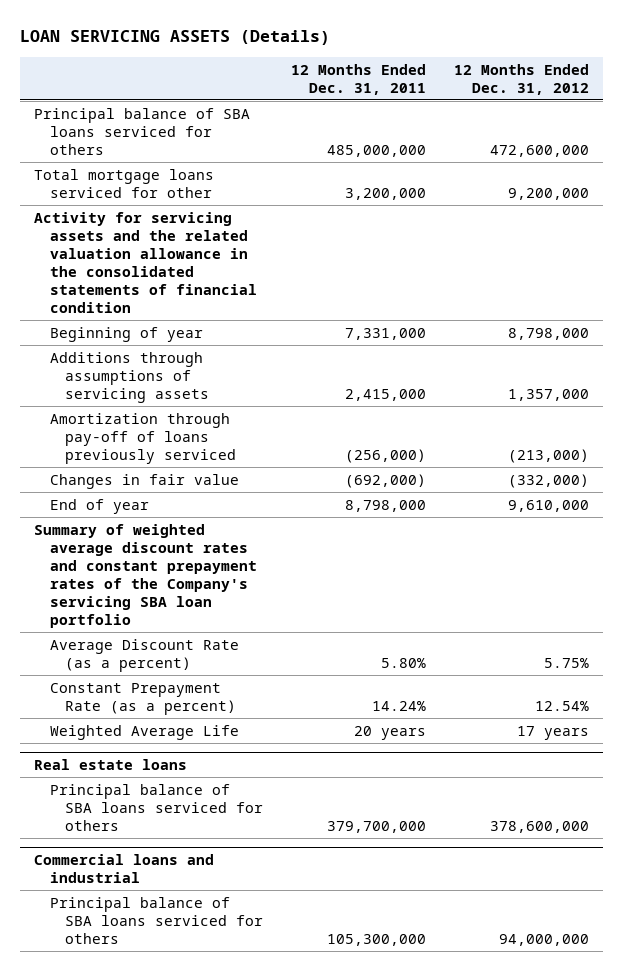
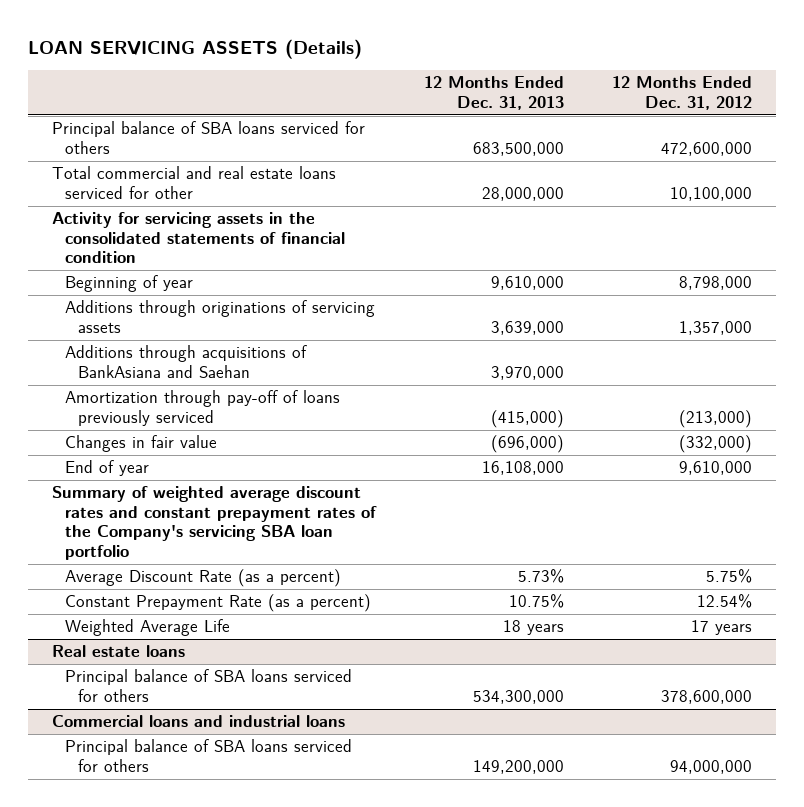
[291,63,427,95] 12 Months Ended Dec. 31, 2011 -> none
none -> [423,76,564,110] 12 Months Ended Dec. 31, 2013
[33,168,214,198] Total mortgage loans serviced for other -> [52,166,337,199] Total commercial and real estate loans serviced for other
[508,187,590,200] 9,200,000 -> [669,186,752,201] 10,100,000
[33,211,257,313] Activity for servicing assets and the related valuation allowance in the consolidated statements of financial condition -> [52,212,345,264] Activity for servicing assets in the consolidated statements of financial condition
[49,351,210,403] Additions through assumptions of servicing assets -> [64,300,375,333] Additions through originations of servicing assets
none -> [64,345,307,378] Additions through acquisitions of BankAsiana and Saehan
[33,853,214,883] Commercial loans and industrial -> [52,715,346,728] Commercial loans and industrial loans

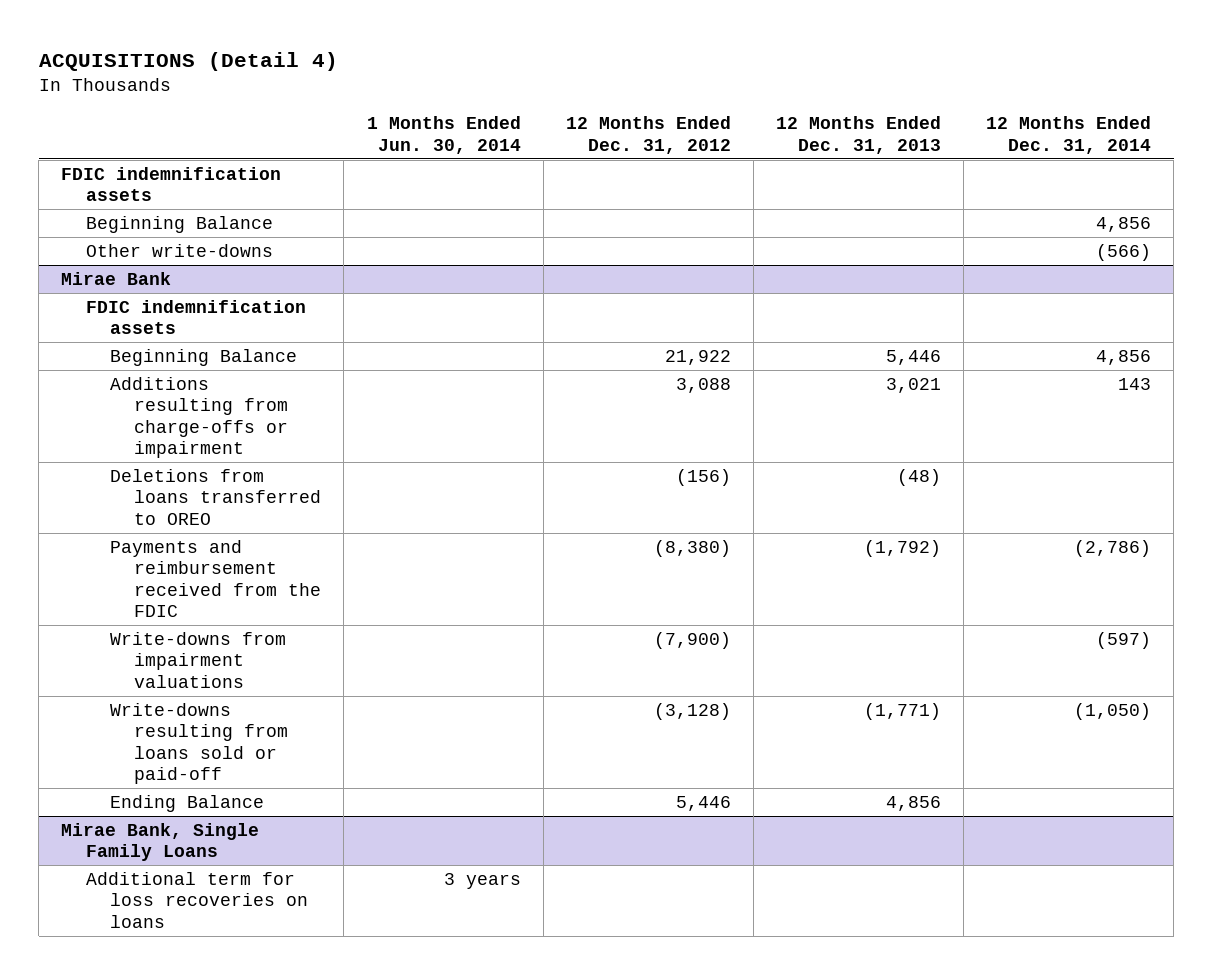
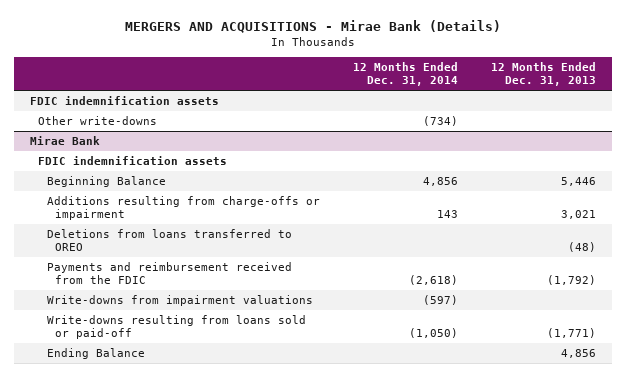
[38,51,338,71] ACQUISITIONS (Detail 4) -> [125,20,502,34] MERGERS AND ACQUISITIONS - Mirae Bank (Details)
[366,116,521,154] 1 Months Ended Jun. 30, 2014 -> none
[565,116,731,154] 12 Months Ended Dec. 31, 2012 -> none
[85,215,273,233] Beginning Balance -> none
[1096,243,1152,261] (566) -> [422,116,458,127] (734)
[1074,539,1152,557] (2,786) -> [408,275,458,286] (2,618)
[61,822,260,862] Mirae Bank, Single Family Loans -> none
[85,871,308,928] Additional term for loss recoveries on loans -> none

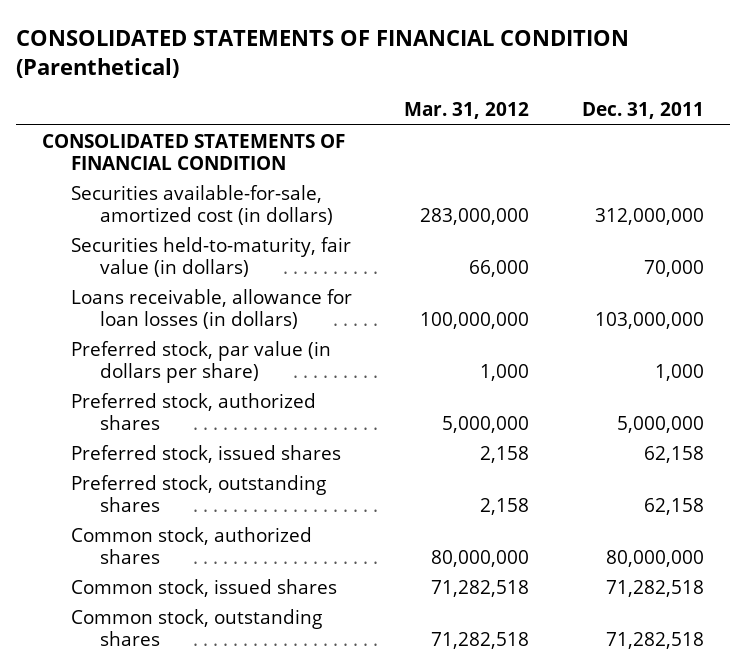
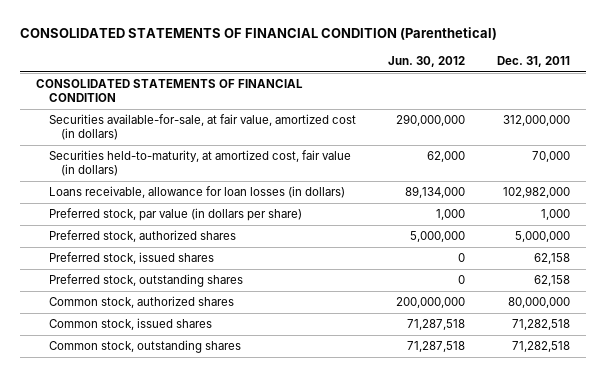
[404,102,530,120] Mar. 31, 2012 -> none
none -> [387,55,465,67] Jun. 30, 2012
[70,184,333,225] Securities available-for-sale, amortized cost (in dollars) -> [48,114,356,141] Securities available-for-sale, at fair value, amortized cost (in dollars)
[70,236,351,277] Securities held-to-maturity, fair value (in dollars) -> [48,150,351,177] Securities held-to-maturity, at amortized cost, fair value (in dollars)
[594,311,704,329] 103,000,000 -> [502,186,570,199] 102,982,000

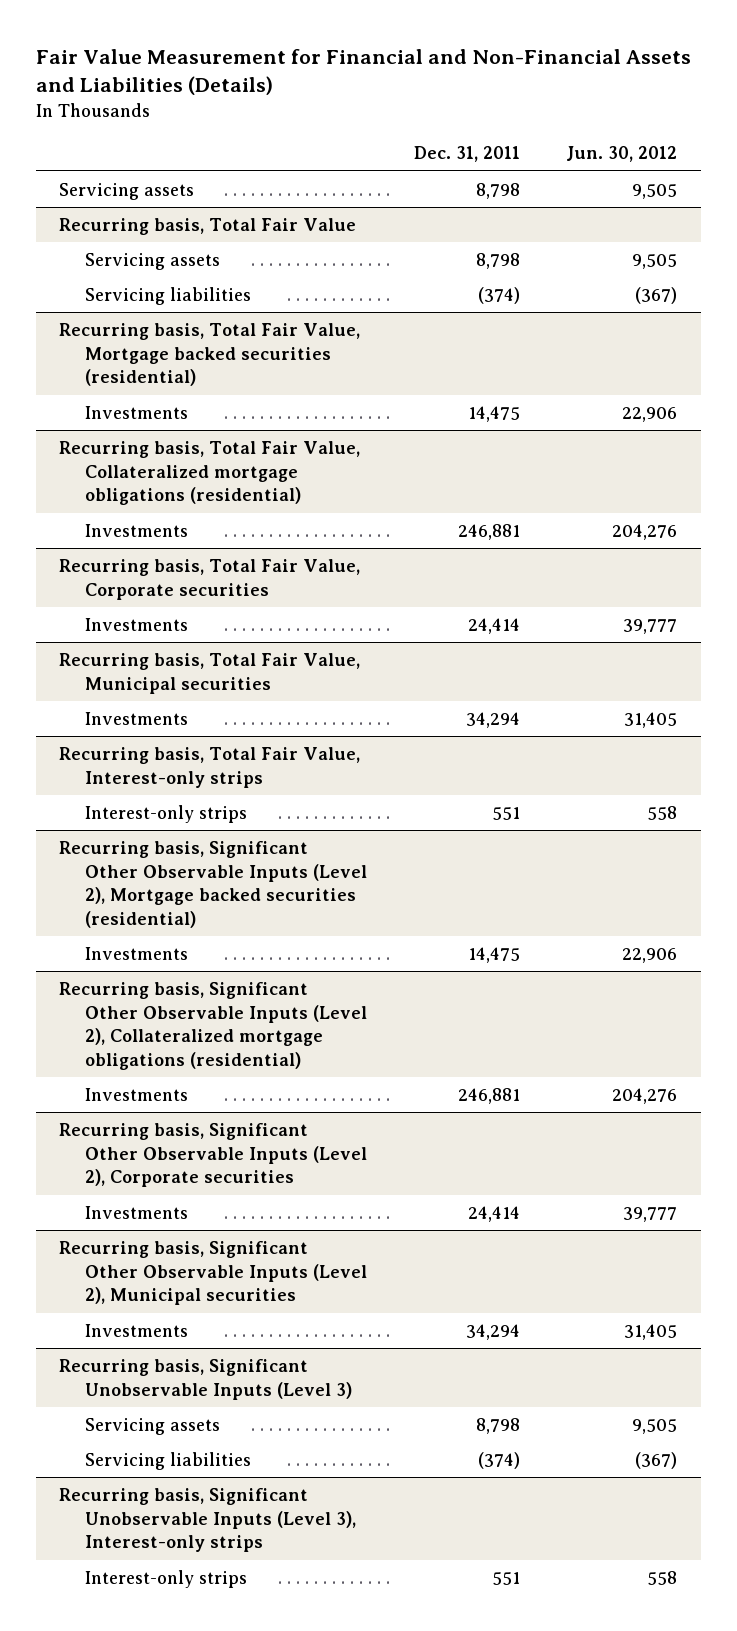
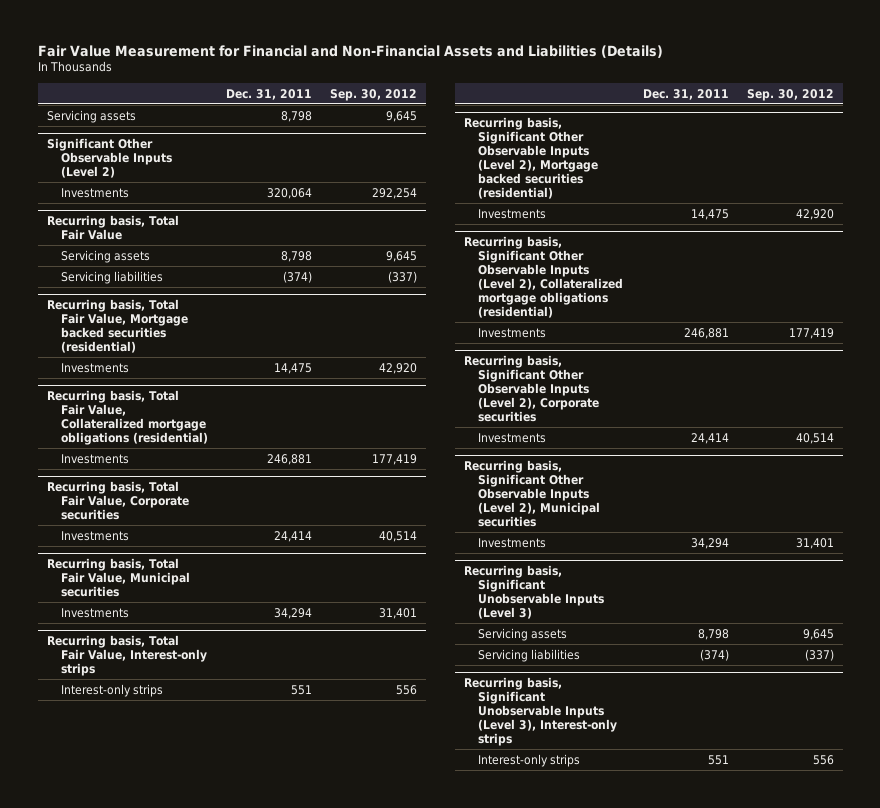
[566,146,678,163] Jun. 30, 2012 -> none
none -> [329,88,417,101] Sep. 30, 2012
none -> [46,137,172,178] Significant Other Observable Inputs (Level 2)
none -> [60,187,129,198] Investments

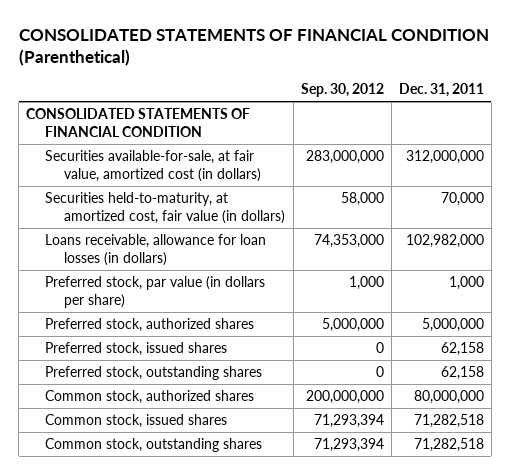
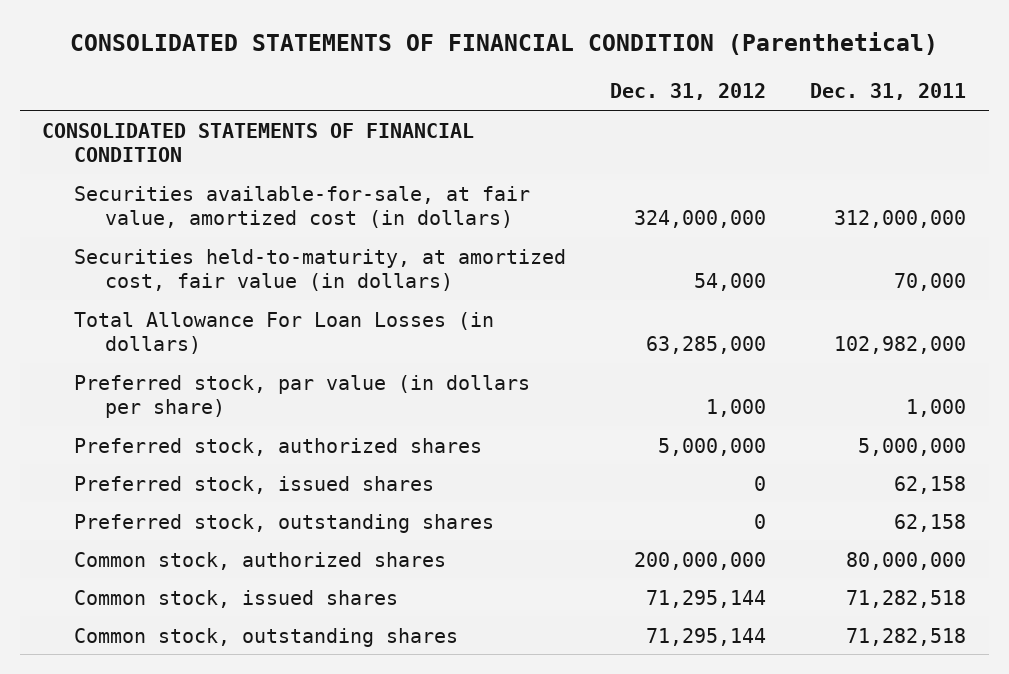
[300,83,384,98] Sep. 30, 2012 -> none
none -> [610,83,767,101] Dec. 31, 2012
[45,234,267,266] Loans receivable, allowance for loan losses (in dollars) -> [73,311,494,354] Total Allowance For Loan Losses (in dollars)

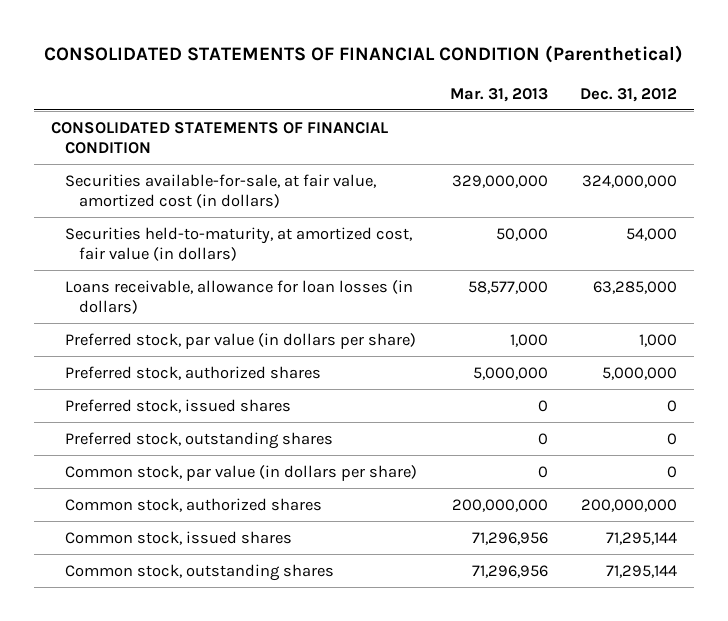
[810,83,967,101] Dec. 31, 2011 -> none
none -> [449,87,548,102] Mar. 31, 2013
[73,311,494,354] Total Allowance For Loan Losses (in dollars) -> [64,279,413,315] Loans receivable, allowance for loan losses (in dollars)
none -> [64,464,417,481] Common stock, par value (in dollars per share)

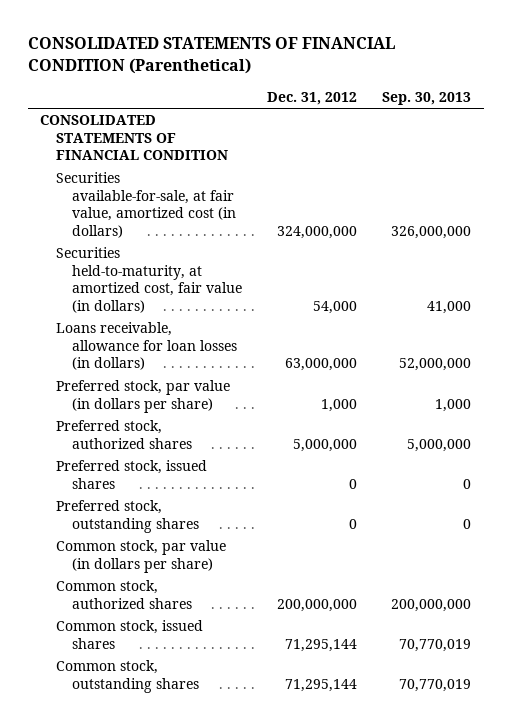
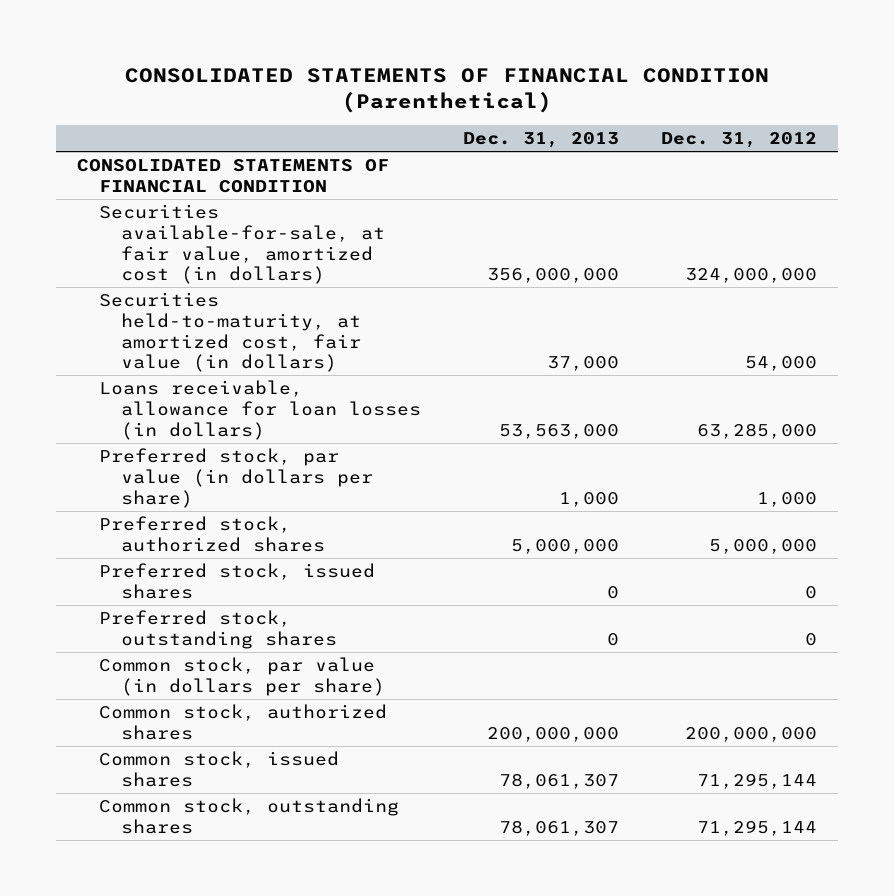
[382,91,472,105] Sep. 30, 2013 -> none
none -> [463,132,620,149] Dec. 31, 2013
[285,358,358,372] 63,000,000 -> [697,422,818,439] 63,285,000

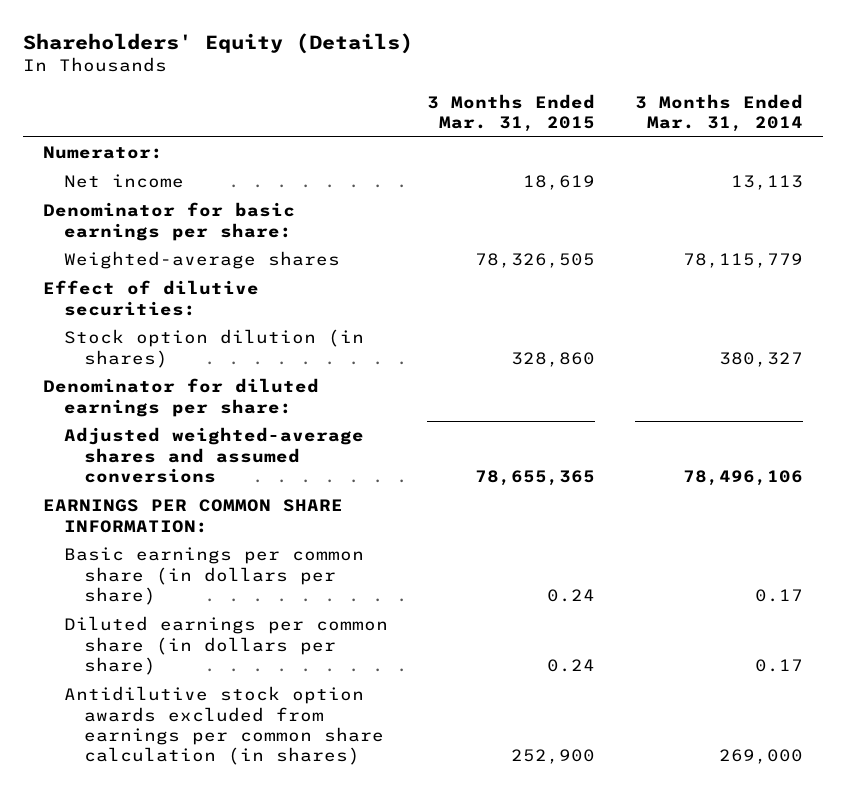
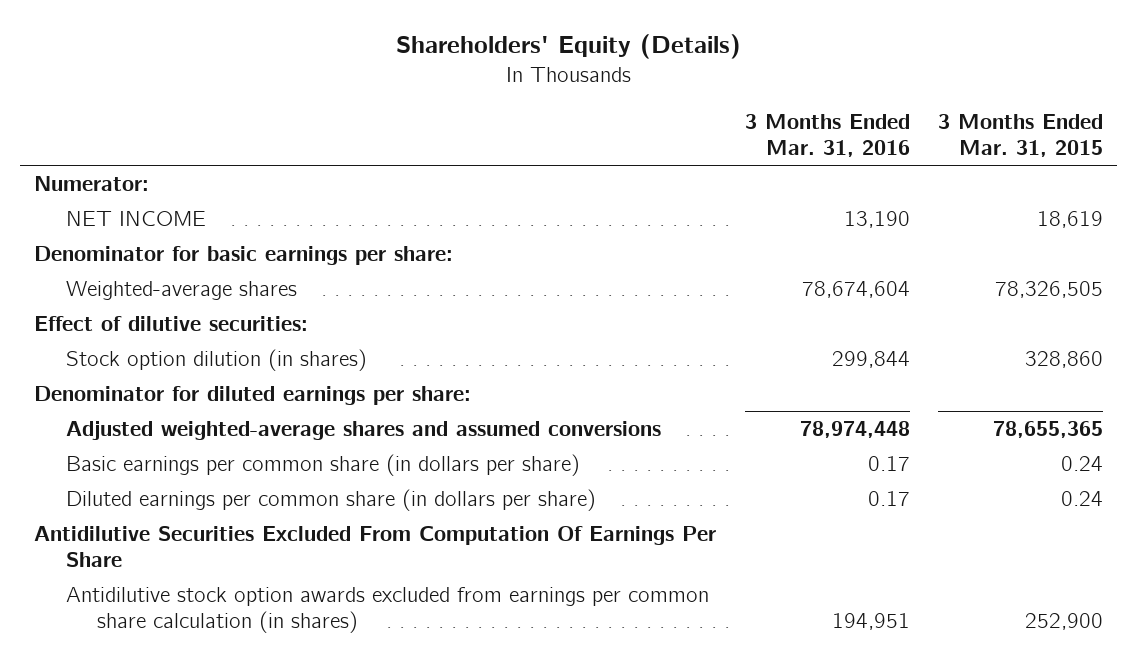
[635,93,804,133] 3 Months Ended Mar. 31, 2014 -> none
none -> [744,113,910,157] 3 Months Ended Mar. 31, 2016
[63,174,184,189] Net income -> [65,210,206,226] NET INCOME
[43,499,344,533] EARNINGS PER COMMON SHARE INFORMATION: -> none
none -> [34,525,717,568] Antidilutive Securities Excluded From Computation Of Earnings Per Share

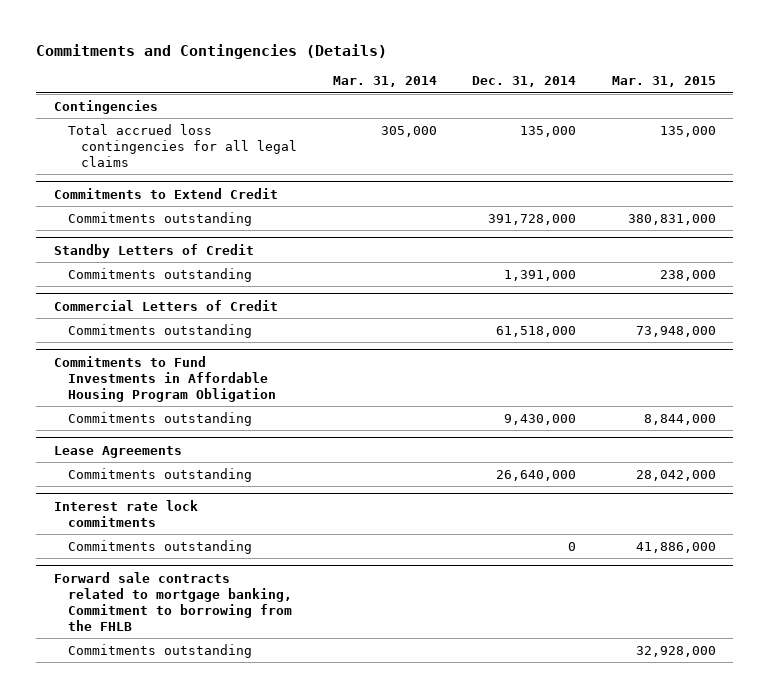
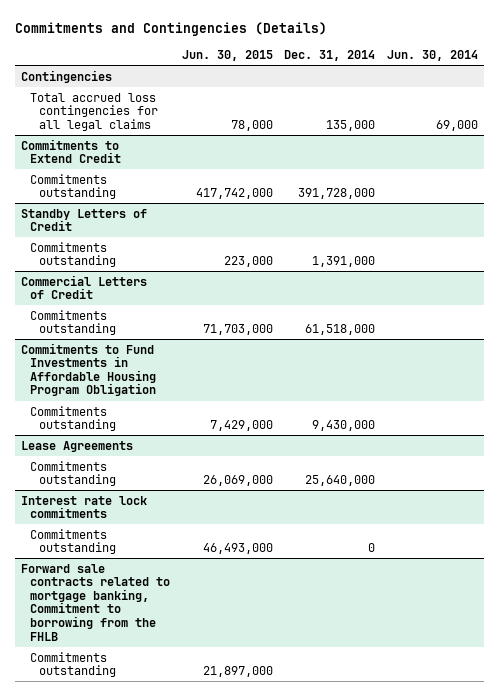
[332,76,437,88] Mar. 31, 2014 -> none
[611,76,716,88] Mar. 31, 2015 -> none
none -> [181,50,273,62] Jun. 30, 2015
none -> [386,50,478,62] Jun. 30, 2014
[496,469,577,481] 26,640,000 -> [305,475,376,487] 25,640,000

